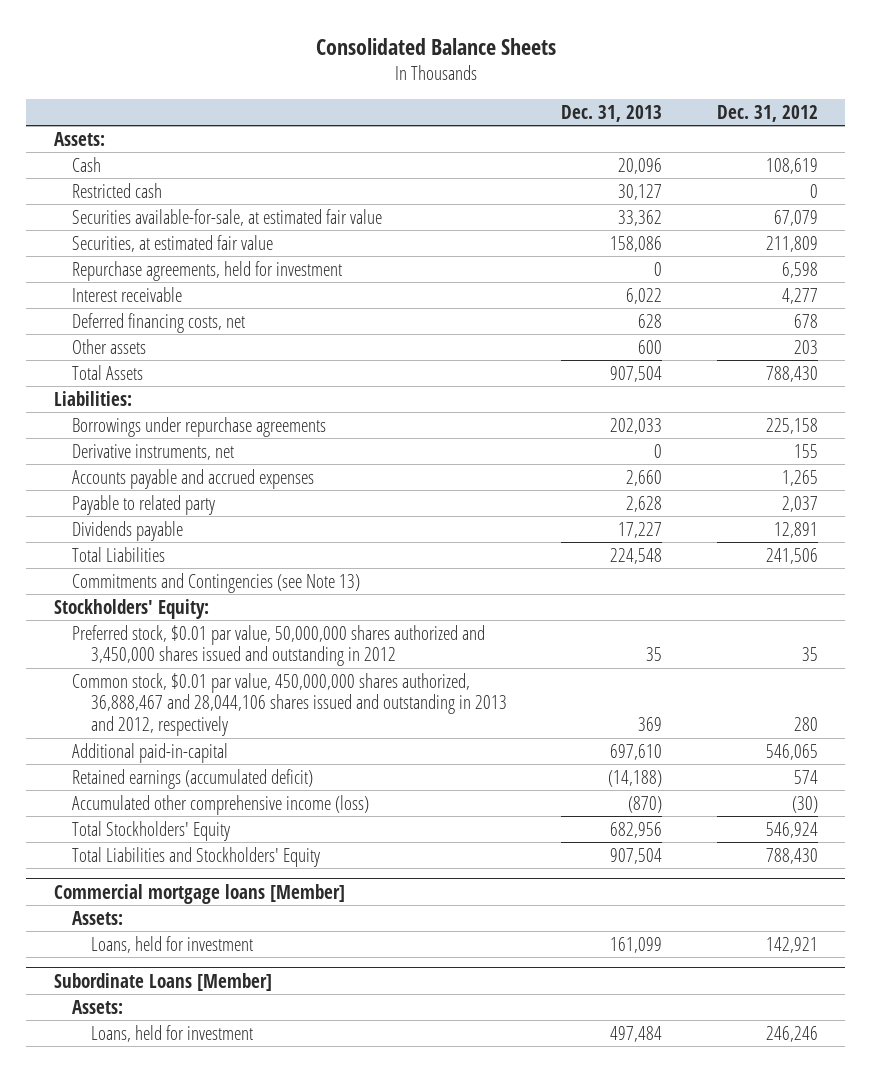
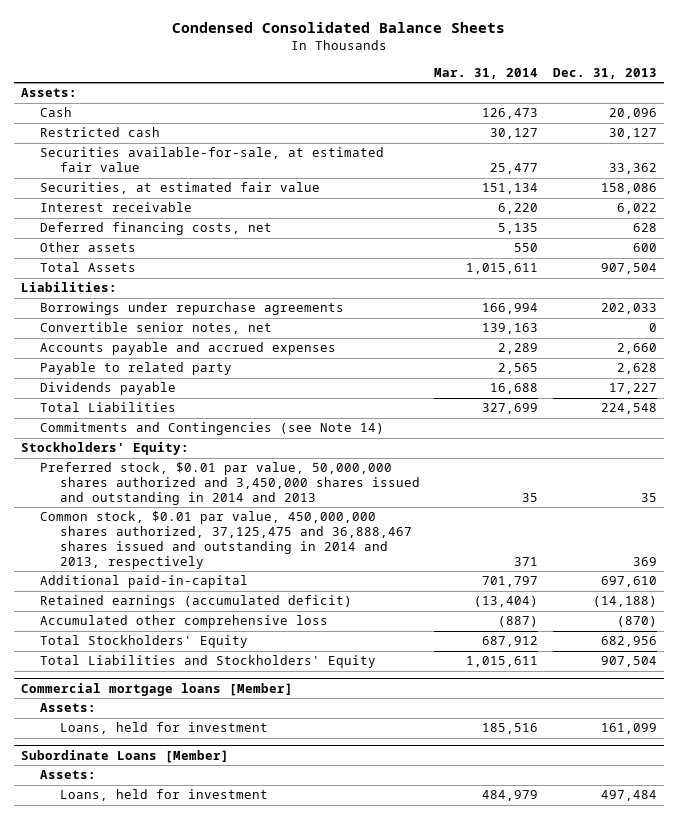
[315,38,556,56] Consolidated Balance Sheets -> [171,22,505,34] Condensed Consolidated Balance Sheets
[717,104,819,122] Dec. 31, 2012 -> none
none -> [434,67,539,79] Mar. 31, 2014
[72,260,343,281] Repurchase agreements, held for investment -> none
[72,443,235,460] Derivative instruments, net -> none
none -> [40,322,273,335] Convertible senior notes, net
[72,572,361,593] Commitments and Contingencies (see Note 13) -> [40,422,385,436] Commitments and Contingencies (see Note 14)
[72,624,486,667] Preferred stock, $0.01 par value, 50,000,000 shares authorized and 3,450,000 shares issued and outstanding in 2012 -> [40,462,420,505] Preferred stock, $0.01 par value, 50,000,000 shares authorized and 3,450,000 shares issued and outstanding in 2014 and 2013
[72,672,507,737] Common stock, $0.01 par value, 450,000,000 shares authorized, 36,888,467 and 28,044,106 shares issued and outstanding in 2013 and 2012, respectively -> [40,511,412,569] Common stock, $0.01 par value, 450,000,000 shares authorized, 37,125,475 and 36,888,467 shares issued and outstanding in 2014 and 2013, respectively
[72,794,370,815] Accumulated other comprehensive income (loss) -> [40,615,329,629] Accumulated other comprehensive loss

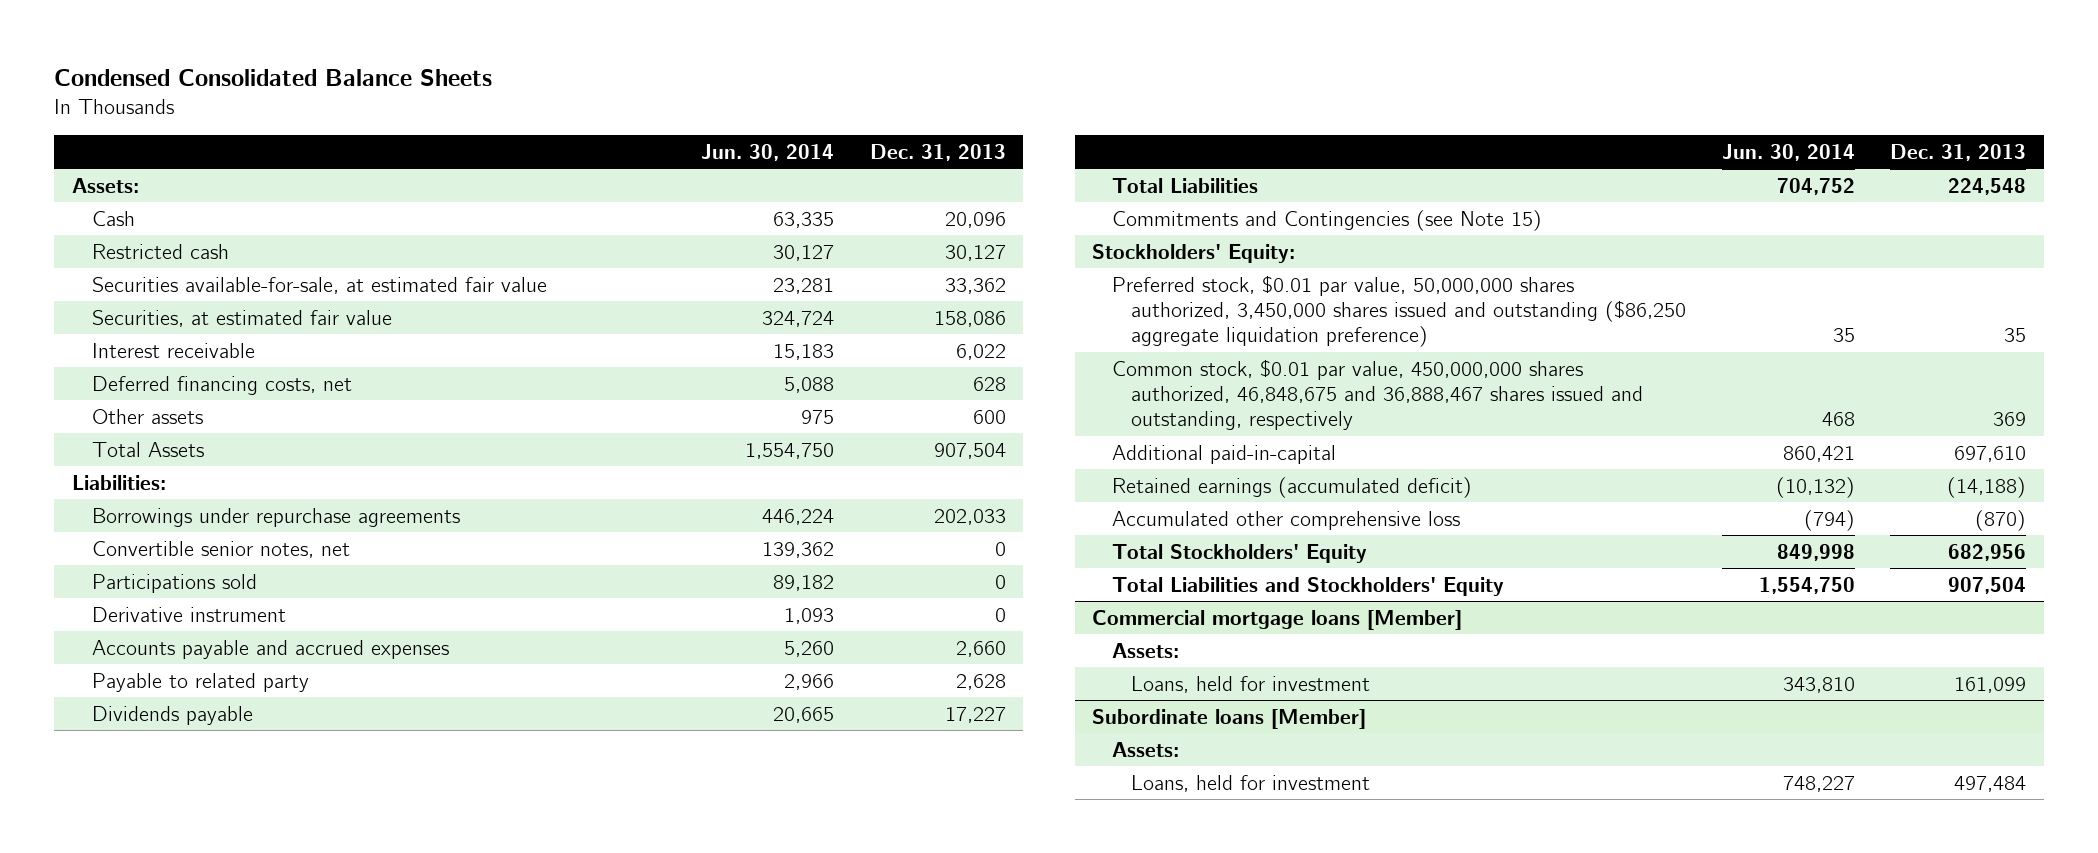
[434,67,539,79] Mar. 31, 2014 -> none
none -> [701,143,835,161] Jun. 30, 2014
none -> [91,573,257,593] Participations sold
none -> [91,606,286,622] Derivative instrument
[40,422,385,436] Commitments and Contingencies (see Note 14) -> [1111,209,1542,231] Commitments and Contingencies (see Note 15)
[40,462,420,505] Preferred stock, $0.01 par value, 50,000,000 shares authorized and 3,450,000 shares issued and outstanding in 2014 and 2013 -> [1111,274,1687,348] Preferred stock, $0.01 par value, 50,000,000 shares authorized, 3,450,000 shares issued and outstanding ($86,250 aggregate liquidation preference)
[40,511,412,569] Common stock, $0.01 par value, 450,000,000 shares authorized, 37,125,475 and 36,888,467 shares issued and outstanding in 2014 and 2013, respectively -> [1111,358,1644,431] Common stock, $0.01 par value, 450,000,000 shares authorized, 46,848,675 and 36,888,467 shares issued and outstanding, respectively
[20,749,229,763] Subordinate Loans [Member] -> [1092,708,1367,729] Subordinate loans [Member]

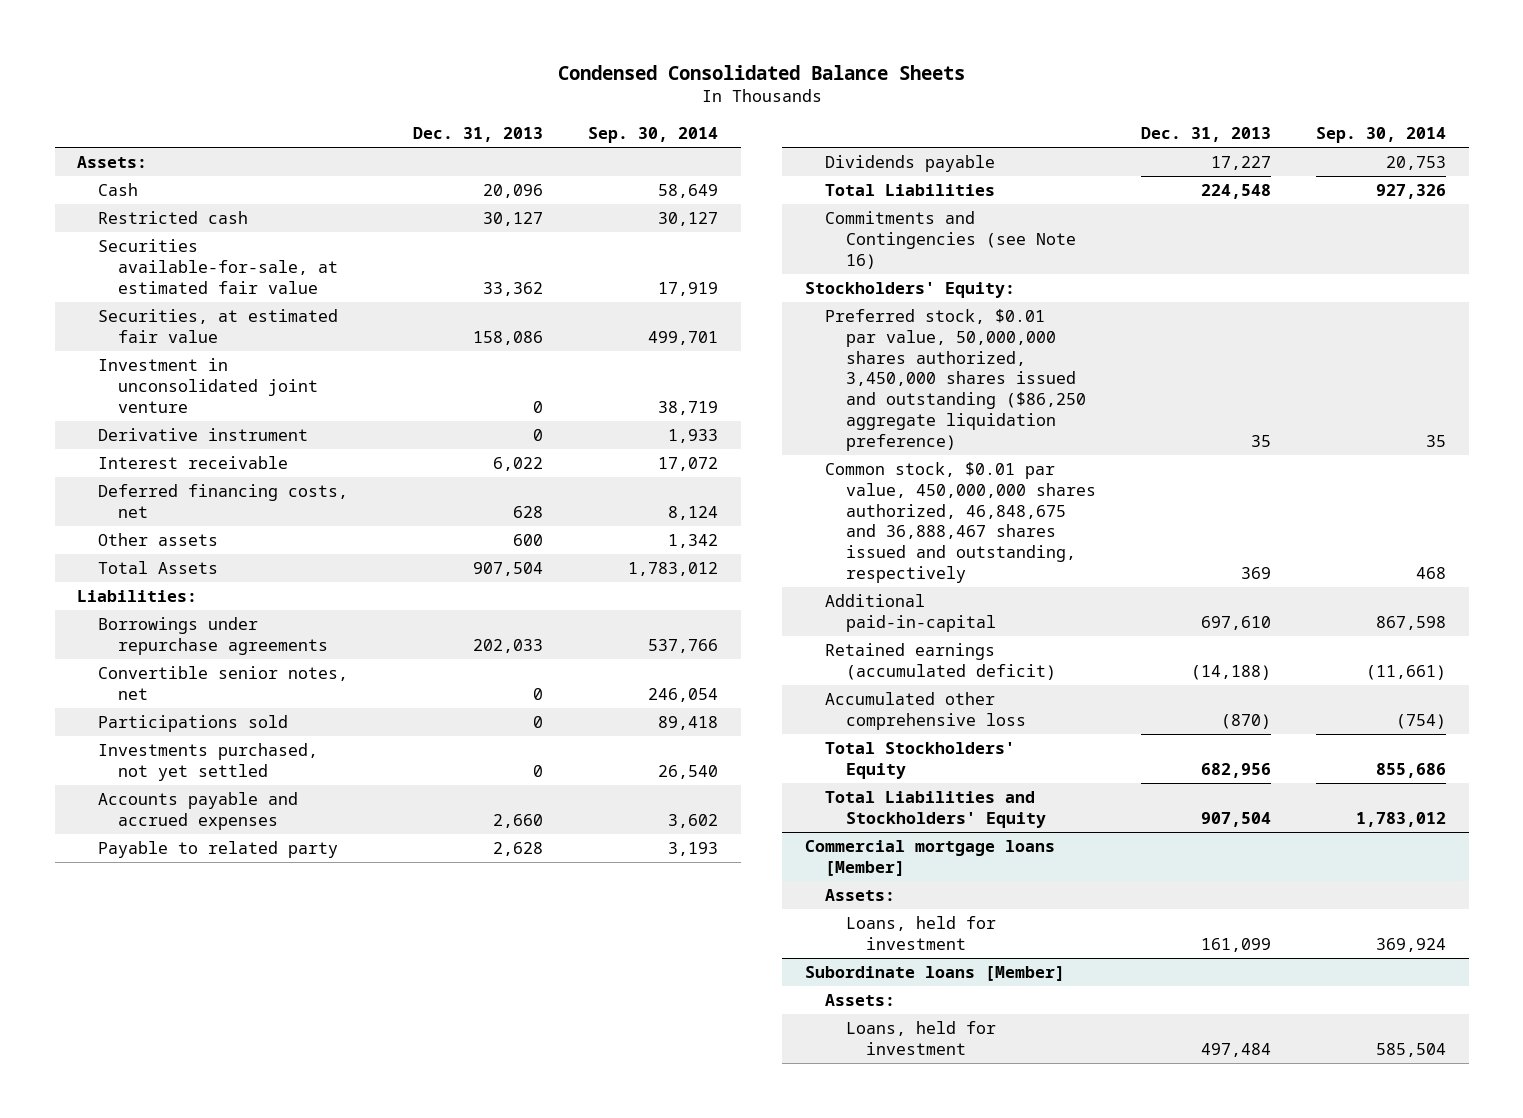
[701,143,835,161] Jun. 30, 2014 -> none
none -> [588,127,719,144] Sep. 30, 2014
none -> [97,358,319,413] Investment in unconsolidated joint venture
[91,606,286,622] Derivative instrument -> [97,428,308,442] Derivative instrument
none -> [97,743,318,781] Investments purchased, not yet settled
[1111,209,1542,231] Commitments and Contingencies (see Note 15) -> [825,211,1076,269] Commitments and Contingencies (see Note 16)

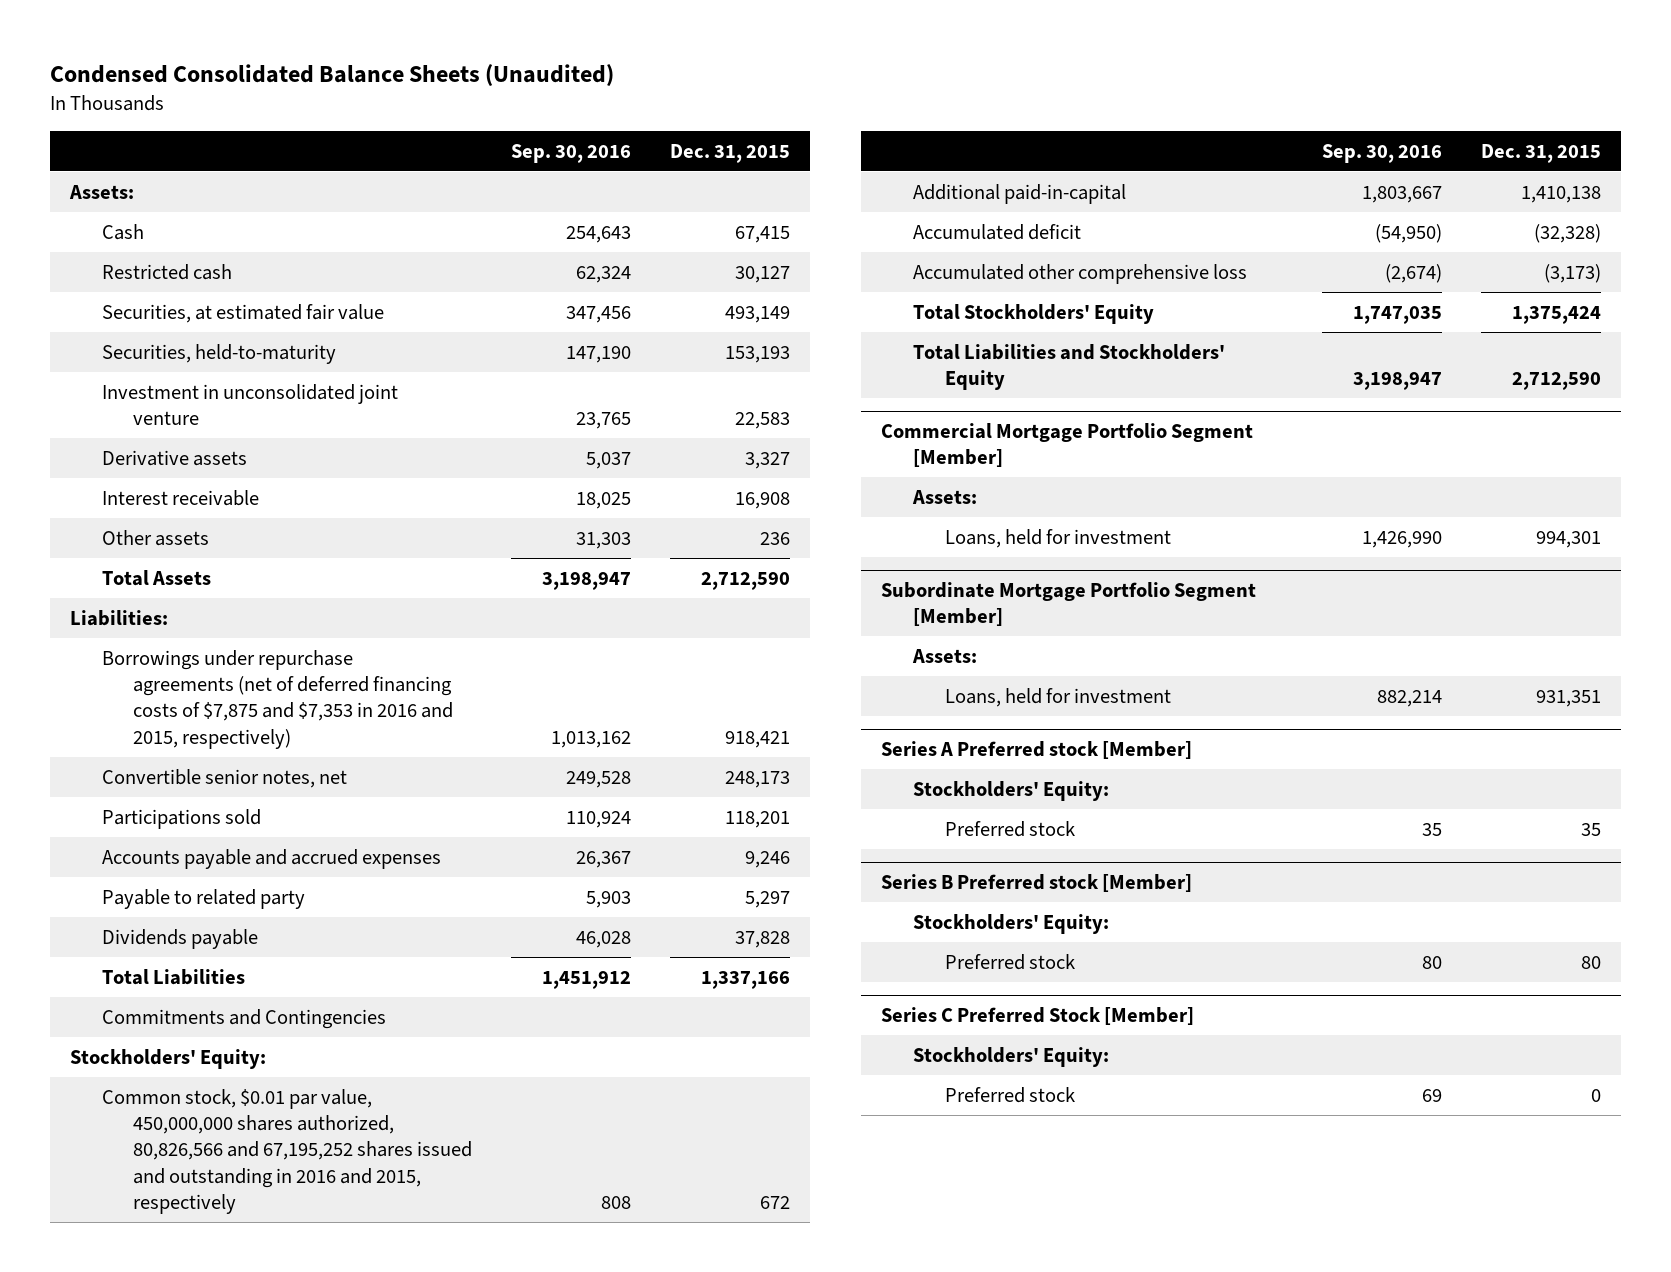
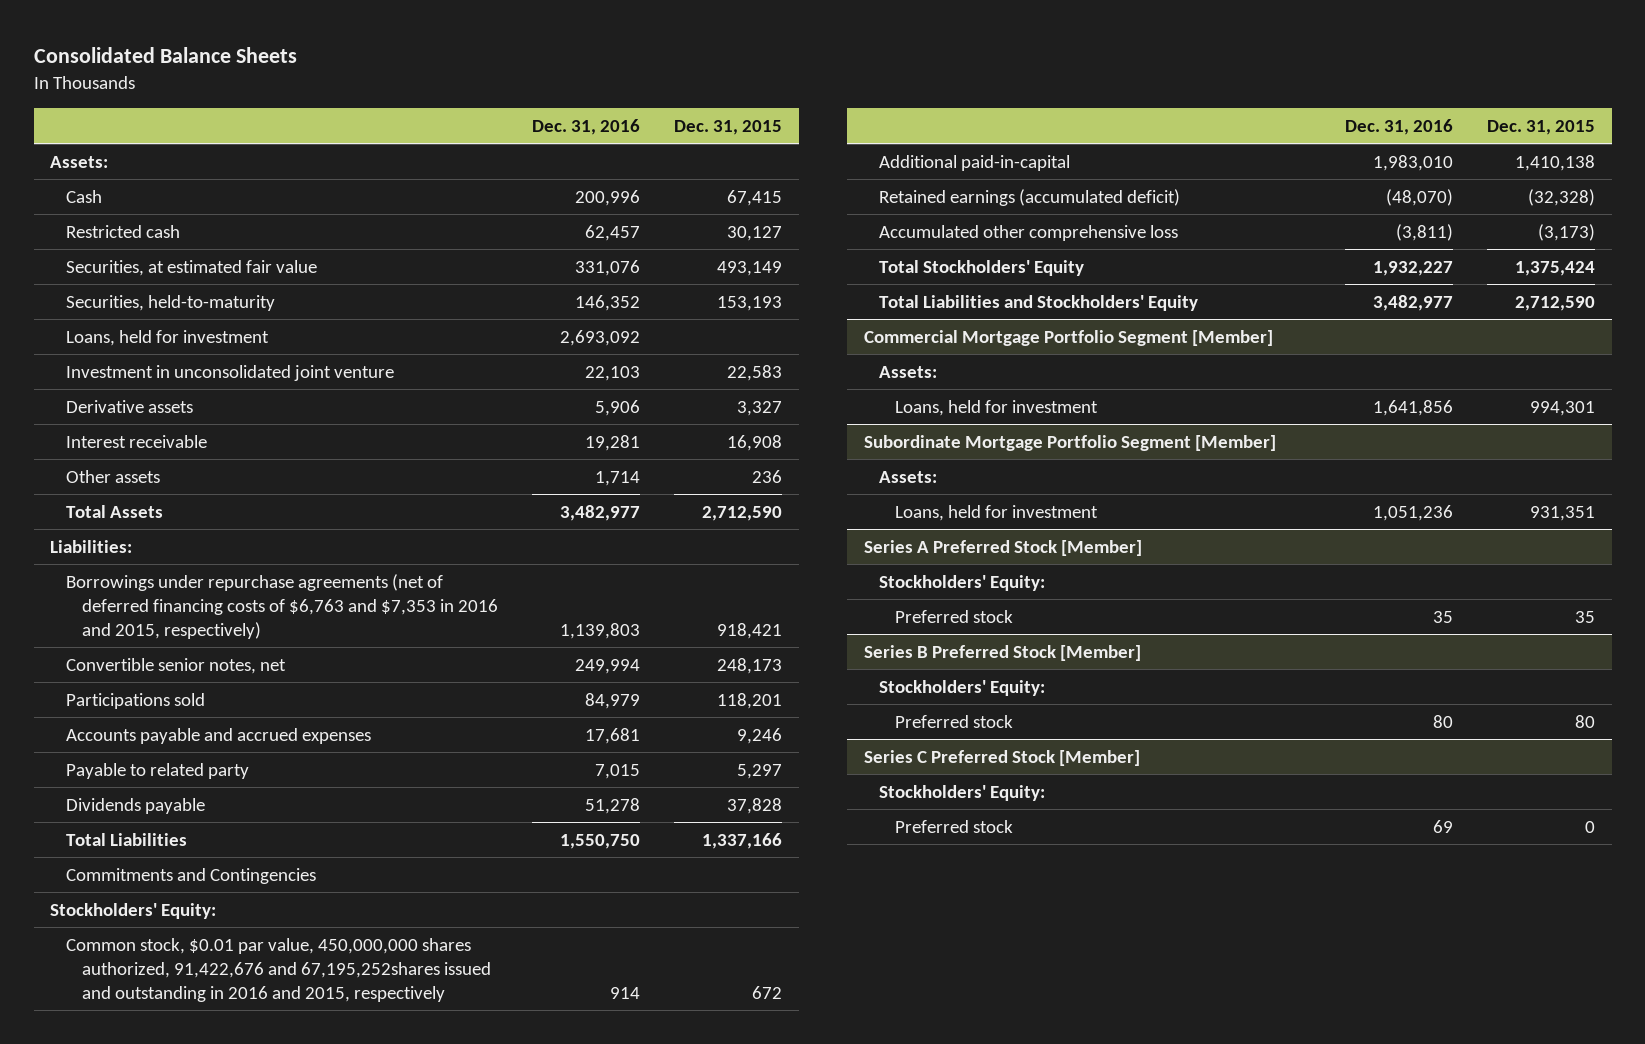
[50,64,615,87] Condensed Consolidated Balance Sheets (Unaudited) -> [33,47,297,64] Consolidated Balance Sheets
[511,143,632,163] Sep. 30, 2016 -> none
none -> [531,118,640,135] Dec. 31, 2016
none -> [66,329,270,346] Loans, held for investment
[101,649,454,749] Borrowings under repurchase agreements (net of deferred financing costs of $7,875 and $7,353 in 2016 and 2015, respectively) -> [66,573,498,640] Borrowings under repurchase agreements (net of deferred financing costs of $6,763 and $7,353 in 2016 and 2015, respectively)
[101,1088,473,1215] Common stock, $0.01 par value, 450,000,000 shares authorized, 80,826,566 and 67,195,252 shares issued and outstanding in 2016 and 2015, respectively -> [66,937,491,1003] Common stock, $0.01 par value, 450,000,000 shares authorized, 91,422,676 and 67,195,252shares issued and outstanding in 2016 and 2015, respectively
[912,223,1081,240] Accumulated deficit -> [879,188,1181,206] Retained earnings (accumulated deficit)
[880,740,1192,759] Series A Preferred stock [Member] -> [863,539,1142,556] Series A Preferred Stock [Member]
[880,873,1192,892] Series B Preferred stock [Member] -> [863,644,1141,661] Series B Preferred Stock [Member]

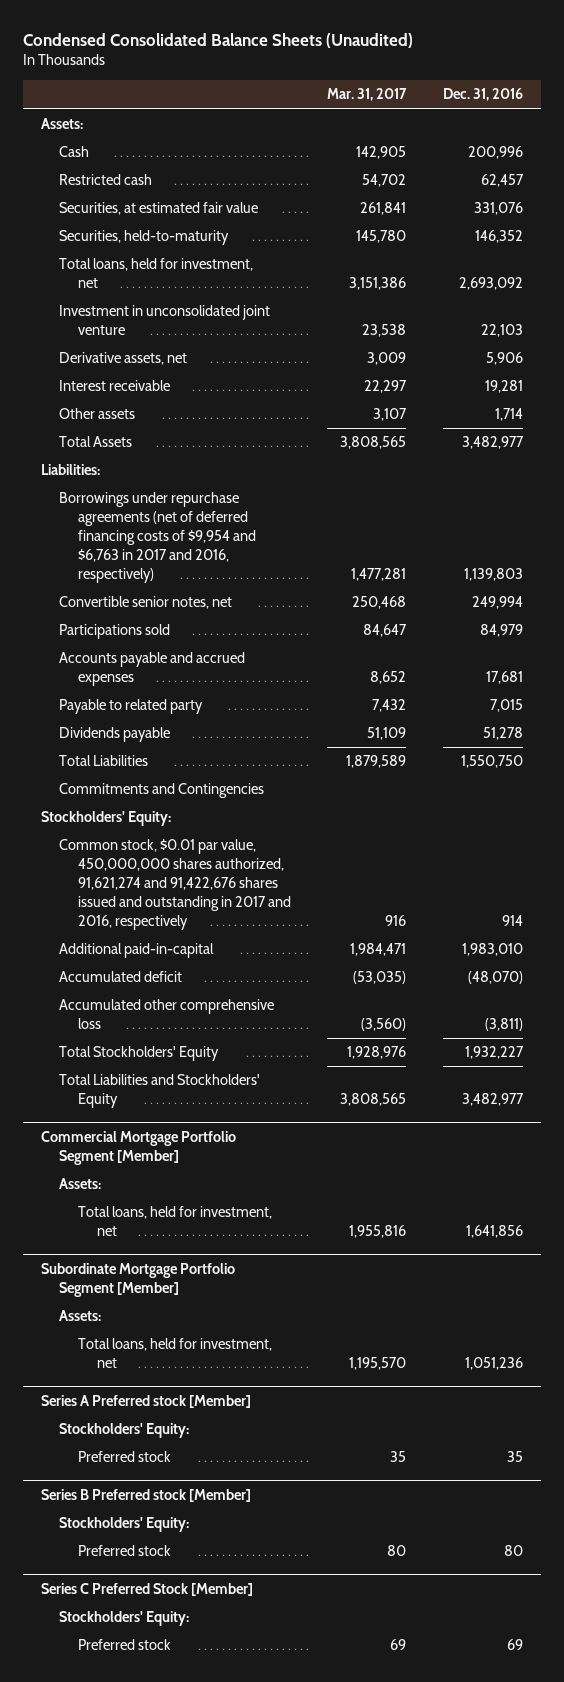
[33,47,297,64] Consolidated Balance Sheets -> [22,32,413,48] Condensed Consolidated Balance Sheets (Unaudited)
[673,119,782,135] Dec. 31, 2015 -> none
none -> [327,88,408,102] Mar. 31, 2017
[66,329,270,346] Loans, held for investment -> [59,258,254,289] Total loans, held for investment, net
[66,399,194,413] Derivative assets -> [59,352,188,366] Derivative assets, net
[66,573,498,640] Borrowings under repurchase agreements (net of deferred financing costs of $6,763 and $7,353 in 2016 and 2015, respectively) -> [59,492,257,583] Borrowings under repurchase agreements (net of deferred financing costs of $9,954 and $6,763 in 2017 and 2016, respectively)
[66,937,491,1003] Common stock, $0.01 par value, 450,000,000 shares authorized, 91,422,676 and 67,195,252shares issued and outstanding in 2016 and 2015, respectively -> [59,839,292,930] Common stock, $0.01 par value, 450,000,000 shares authorized, 91,621,274 and 91,422,676 shares issued and outstanding in 2017 and 2016, respectively
[879,188,1181,206] Retained earnings (accumulated deficit) -> [59,971,183,983] Accumulated deficit
[894,399,1098,416] Loans, held for investment -> [78,1206,273,1237] Total loans, held for investment, net
[894,504,1098,521] Loans, held for investment -> [78,1338,273,1369] Total loans, held for investment, net
[863,539,1142,556] Series A Preferred Stock [Member] -> [40,1394,251,1408] Series A Preferred stock [Member]
[863,644,1141,661] Series B Preferred Stock [Member] -> [40,1488,251,1502] Series B Preferred stock [Member]

